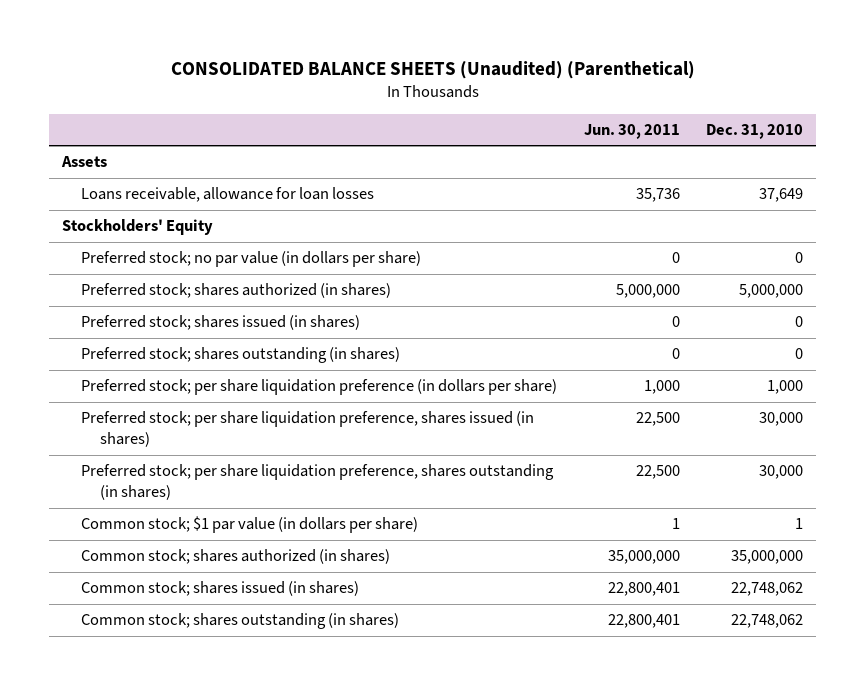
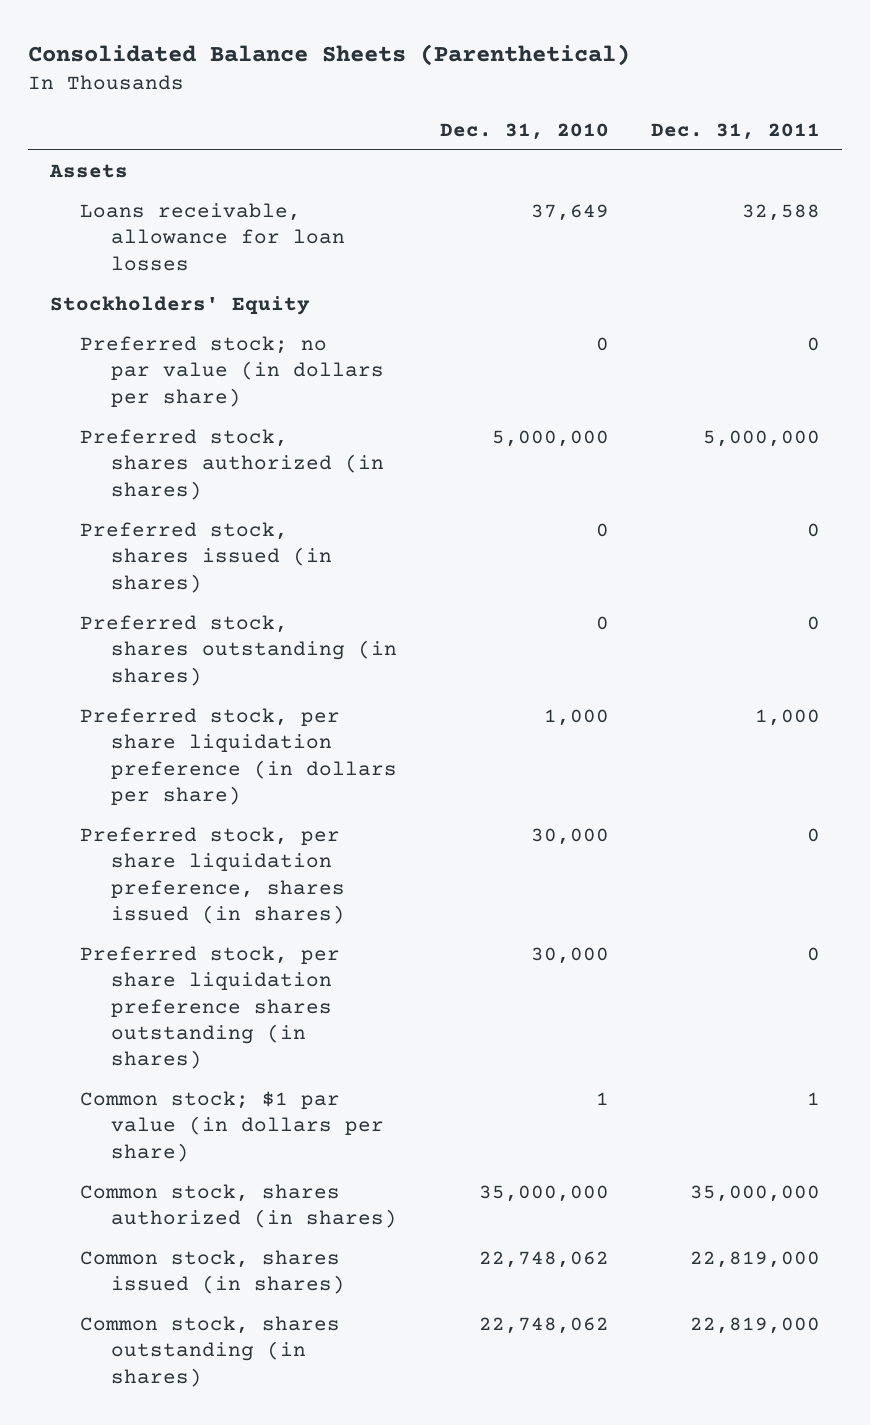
[170,60,695,79] CONSOLIDATED BALANCE SHEETS (Unaudited) (Parenthetical) -> [28,43,631,66] Consolidated Balance Sheets (Parenthetical)
[583,124,680,140] Jun. 30, 2011 -> none
none -> [651,122,821,140] Dec. 31, 2011
[81,283,392,299] Preferred stock; shares authorized (in shares) -> [80,429,385,500] Preferred stock, shares authorized (in shares)
[81,315,361,331] Preferred stock; shares issued (in shares) -> [80,522,333,593] Preferred stock, shares issued (in shares)
[81,347,401,364] Preferred stock; shares outstanding (in shares) -> [80,615,398,686] Preferred stock, shares outstanding (in shares)
[81,379,558,396] Preferred stock; per share liquidation preference (in dollars per share) -> [80,708,398,805] Preferred stock, per share liquidation preference (in dollars per share)
[81,411,535,448] Preferred stock; per share liquidation preference, shares issued (in shares) -> [80,827,346,924] Preferred stock, per share liquidation preference, shares issued (in shares)
[81,464,555,501] Preferred stock; per share liquidation preference, shares outstanding (in shares) -> [80,946,341,1070] Preferred stock, per share liquidation preference shares outstanding (in shares)
[81,549,391,565] Common stock; shares authorized (in shares) -> [80,1184,398,1229] Common stock, shares authorized (in shares)
[81,581,360,597] Common stock; shares issued (in shares) -> [80,1250,346,1295] Common stock, shares issued (in shares)
[81,613,400,630] Common stock; shares outstanding (in shares) -> [80,1316,341,1387] Common stock, shares outstanding (in shares)

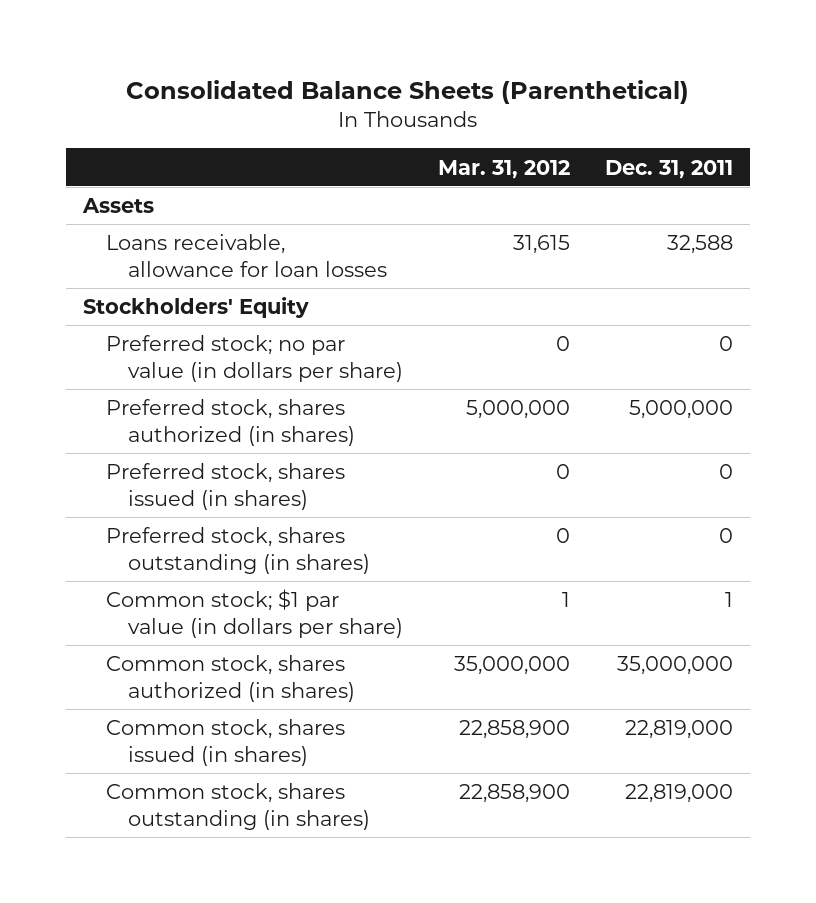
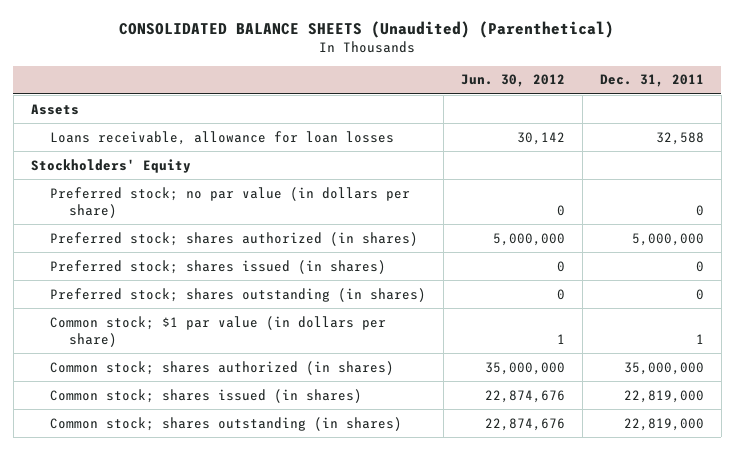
[126,79,690,104] Consolidated Balance Sheets (Parenthetical) -> [119,21,615,39] CONSOLIDATED BALANCE SHEETS (Unaudited) (Parenthetical)
[437,159,570,179] Mar. 31, 2012 -> none
none -> [460,74,565,88] Jun. 30, 2012
[105,399,356,446] Preferred stock, shares authorized (in shares) -> [49,231,418,246] Preferred stock; shares authorized (in shares)
[105,463,345,510] Preferred stock, shares issued (in shares) -> [49,259,386,274] Preferred stock; shares issued (in shares)
[105,527,371,574] Preferred stock, shares outstanding (in shares) -> [49,287,426,302] Preferred stock; shares outstanding (in shares)
[105,655,356,702] Common stock, shares authorized (in shares) -> [49,360,394,375] Common stock; shares authorized (in shares)
[105,719,345,766] Common stock, shares issued (in shares) -> [49,388,362,403] Common stock; shares issued (in shares)
[105,783,371,830] Common stock, shares outstanding (in shares) -> [49,416,402,431] Common stock; shares outstanding (in shares)

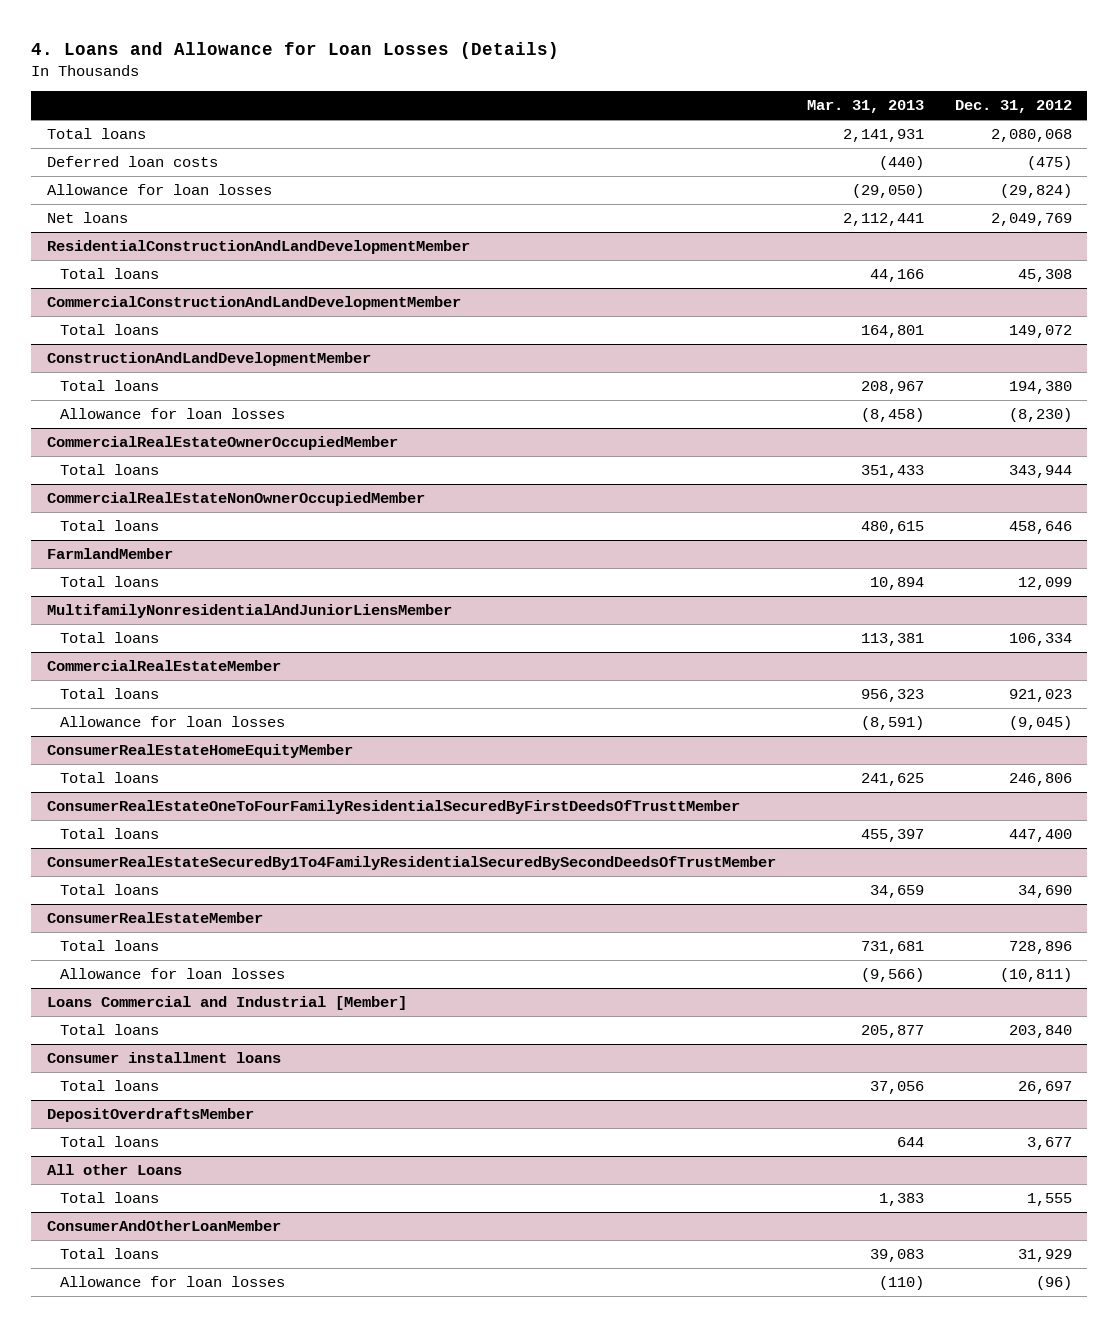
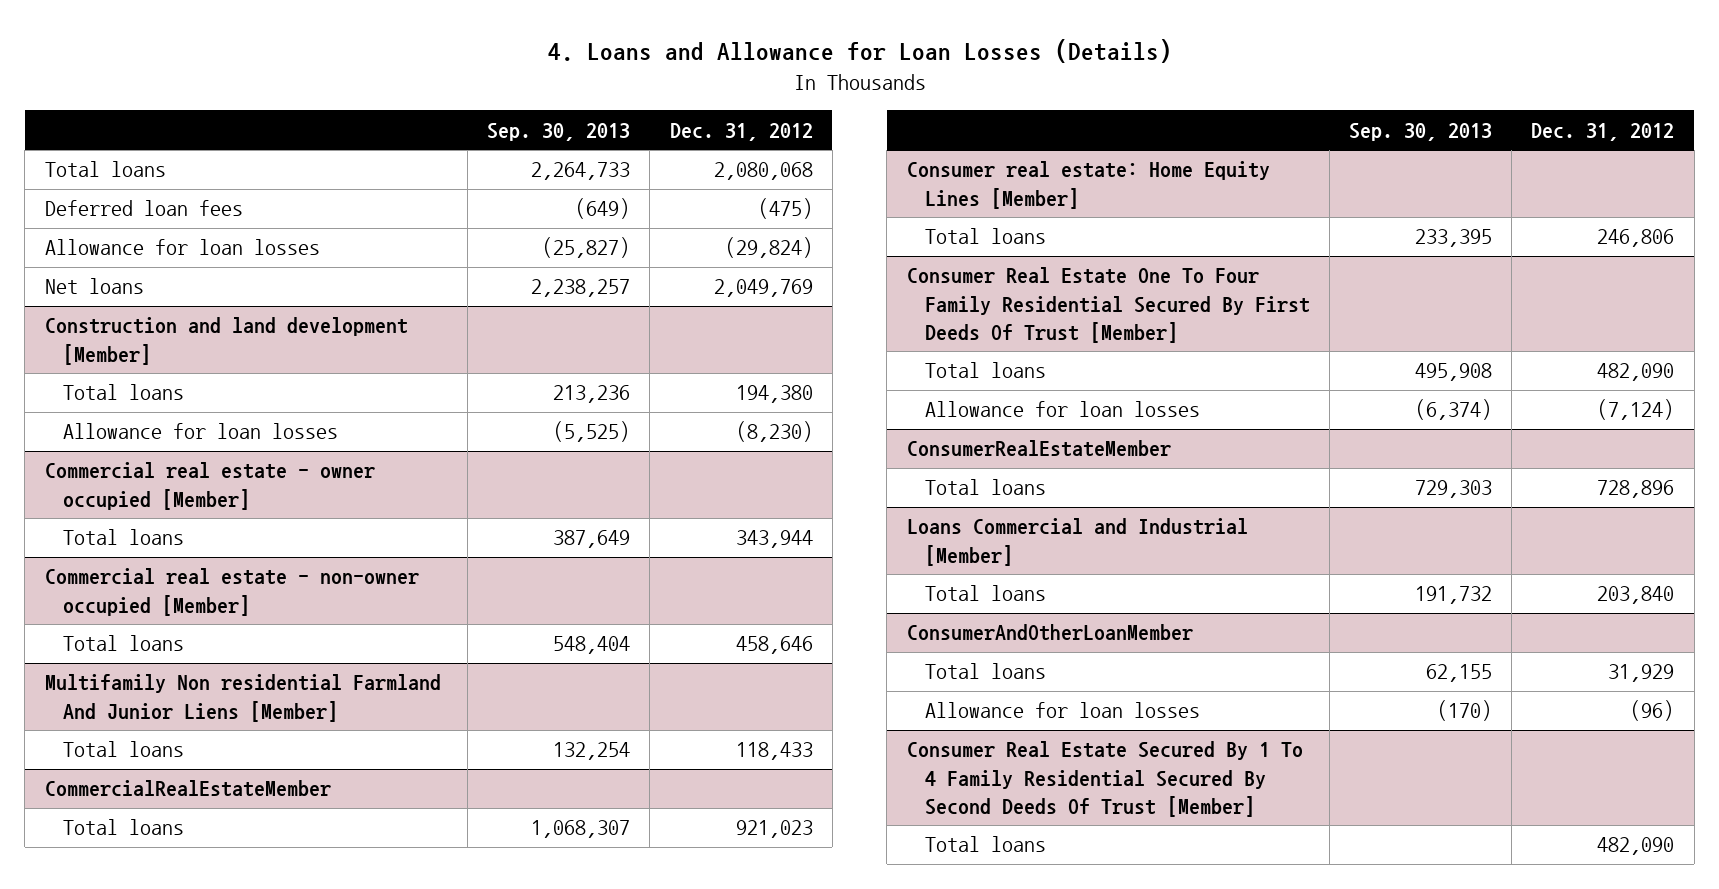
[806,100,924,114] Mar. 31, 2013 -> none
none -> [487,122,631,141] Sep. 30, 2013
[46,156,218,168] Deferred loan costs -> [44,200,243,217] Deferred loan fees
[46,240,470,255] ResidentialConstructionAndLandDevelopmentMember -> none
[59,268,159,280] Total loans -> none
[46,296,461,311] CommercialConstructionAndLandDevelopmentMember -> none
[59,324,159,336] Total loans -> none
[46,352,371,367] ConstructionAndLandDevelopmentMember -> none
none -> [44,317,408,365] Construction and land development [Member]
[46,436,398,451] CommercialRealEstateOwnerOccupiedMember -> none
none -> [44,462,375,510] Commercial real estate - owner occupied [Member]
[46,492,425,507] CommercialRealEstateNonOwnerOccupiedMember -> none
none -> [44,568,419,616] Commercial real estate - non-owner occupied [Member]
[46,548,173,560] FarmlandMember -> none
[46,604,452,619] MultifamilyNonresidentialAndJuniorLiensMember -> none
[59,632,159,644] Total loans -> none
none -> [44,674,441,722] Multifamily Non residential Farmland And Junior Liens [Member]
[1017,577,1072,591] 12,099 -> [735,742,813,761] 118,433
[59,716,285,728] Allowance for loan losses -> none
[46,744,353,759] ConsumerRealEstateHomeEquityMember -> none
none -> [906,161,1270,209] Consumer real estate: Home Equity Lines [Member]
[46,800,740,815] ConsumerRealEstateOneToFourFamilyResidentialSecuredByFirstDeedsOfTrusttMember -> none
[46,856,776,871] ConsumerRealEstateSecuredBy1To4FamilyResidentialSecuredBySecondDeedsOfTrustMember -> none
[59,884,159,896] Total loans -> none
none -> [906,267,1310,344] Consumer Real Estate One To Four Family Residential Secured By First Deeds Of Trust [Member]
[1008,829,1072,843] 447,400 -> [1597,363,1675,382] 482,090
none -> [924,401,1200,418] Allowance for loan losses
[59,968,285,980] Allowance for loan losses -> none
[46,1052,281,1064] Consumer installment loans -> none
[59,1080,159,1092] Total loans -> none
[46,1108,254,1123] DepositOverdraftsMember -> none
[59,1136,159,1148] Total loans -> none
[46,1164,182,1176] All other Loans -> none
[59,1192,159,1204] Total loans -> none
none -> [906,741,1303,818] Consumer Real Estate Secured By 1 To 4 Family Residential Secured By Second Deeds Of Trust [Member]
none -> [924,836,1046,853] Total loans

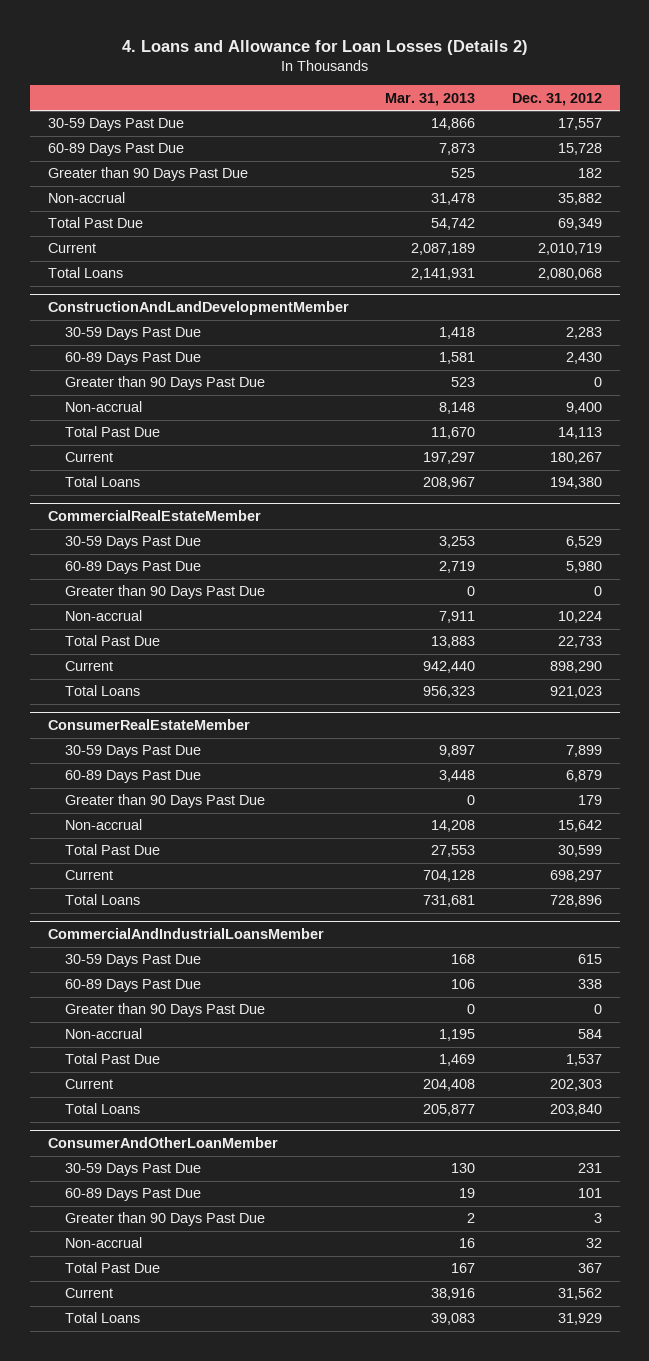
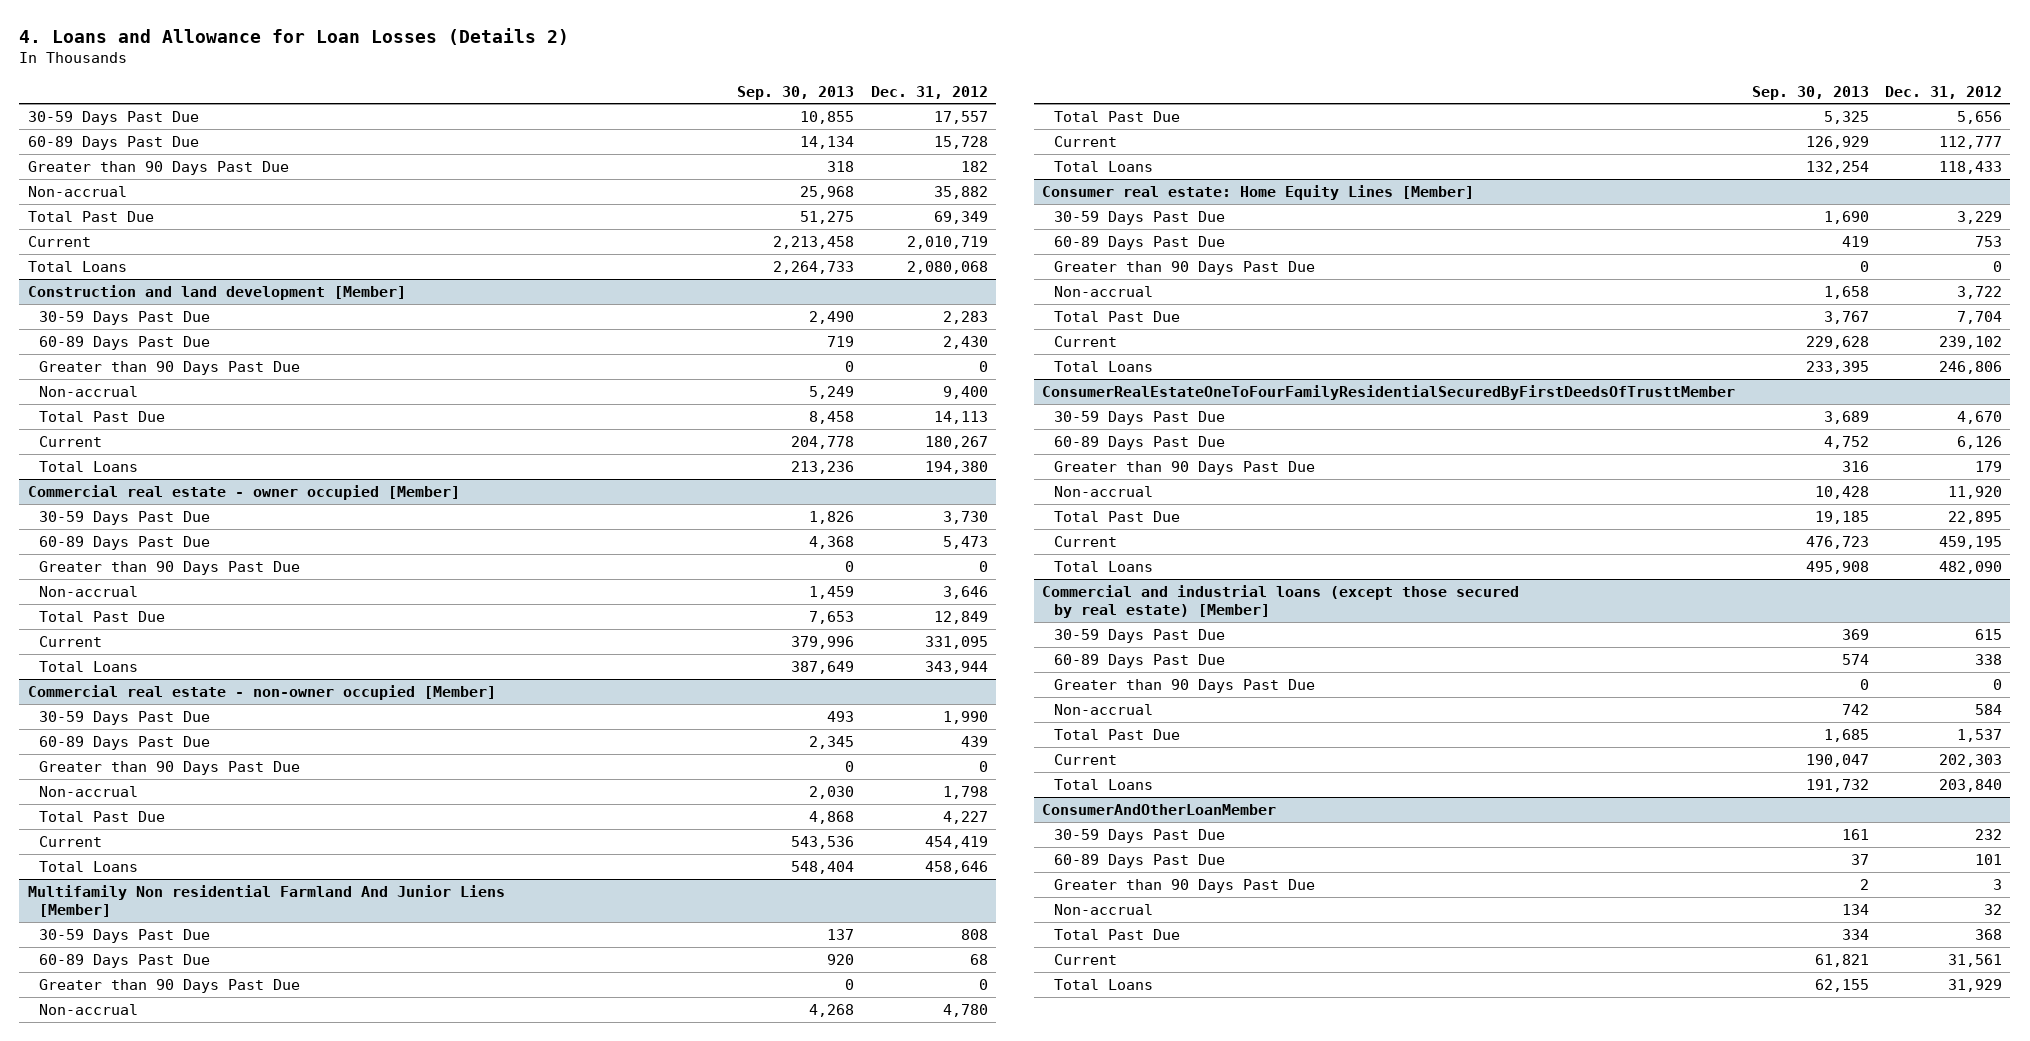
[385,92,476,106] Mar. 31, 2013 -> none
none -> [737,85,855,100] Sep. 30, 2013
[47,300,349,315] ConstructionAndLandDevelopmentMember -> none
none -> [27,284,406,300] Construction and land development [Member]
[47,509,261,521] CommercialRealEstateMember -> none
none -> [27,484,460,500] Commercial real estate - owner occupied [Member]
[565,536,602,549] 6,529 -> [942,510,988,524] 3,730
[565,561,602,574] 5,980 -> [942,535,988,549] 5,473
[47,718,250,730] ConsumerRealEstateMember -> none
[557,611,602,624] 10,224 -> [942,585,988,599] 3,646
[557,636,602,649] 22,733 -> [933,610,988,624] 12,849
[549,661,602,674] 898,290 -> [924,635,988,649] 331,095
[549,686,602,699] 921,023 -> [924,660,988,674] 343,944
none -> [27,684,496,700] Commercial real estate - non-owner occupied [Member]
[565,745,602,758] 7,899 -> [942,710,988,724] 1,990
[565,770,602,783] 6,879 -> [960,735,988,747] 439
none -> [39,760,301,775] Greater than 90 Days Past Due
none -> [39,785,139,797] Non-accrual
none -> [39,810,166,822] Total Past Due
none -> [39,835,103,847] Current
none -> [39,860,139,872] Total Loans
none -> [27,884,505,918] Multifamily Non residential Farmland And Junior Liens [Member]
none -> [39,928,211,943] 30-59 Days Past Due
none -> [39,953,211,968] 60-89 Days Past Due
none -> [39,978,301,993] Greater than 90 Days Past Due
none -> [39,1003,139,1015] Non-accrual
none -> [1053,110,1180,122] Total Past Due
none -> [1053,135,1117,147] Current
none -> [1053,160,1153,172] Total Loans
none -> [1042,184,1475,200] Consumer real estate: Home Equity Lines [Member]
none -> [1053,210,1225,225] 30-59 Days Past Due
none -> [1053,235,1225,250] 60-89 Days Past Due
none -> [1053,260,1315,275] Greater than 90 Days Past Due
none -> [1053,285,1153,297] Non-accrual
none -> [1053,310,1180,322] Total Past Due
none -> [1053,335,1117,347] Current
none -> [1053,360,1153,372] Total Loans
none -> [1042,384,1736,400] ConsumerRealEstateOneToFourFamilyResidentialSecuredByFirstDeedsOfTrusttMember
none -> [1053,410,1225,425] 30-59 Days Past Due
none -> [1053,435,1225,450] 60-89 Days Past Due
[47,927,324,939] CommercialAndIndustrialLoansMember -> none
[557,820,602,833] 15,642 -> [1948,485,2003,499] 11,920
[557,845,602,858] 30,599 -> [1948,510,2003,524] 22,895
[549,870,602,883] 698,297 -> [1939,535,2003,549] 459,195
[549,895,602,908] 728,896 -> [1939,560,2003,574] 482,090
none -> [1042,584,1520,619] Commercial and industrial loans (except those secured by real estate) [Member]
[577,1163,602,1174] 231 -> [1975,828,2003,840] 232
[577,1263,602,1274] 367 -> [1975,928,2003,940] 368
[557,1288,602,1301] 31,562 -> [1948,953,2003,967] 31,561

